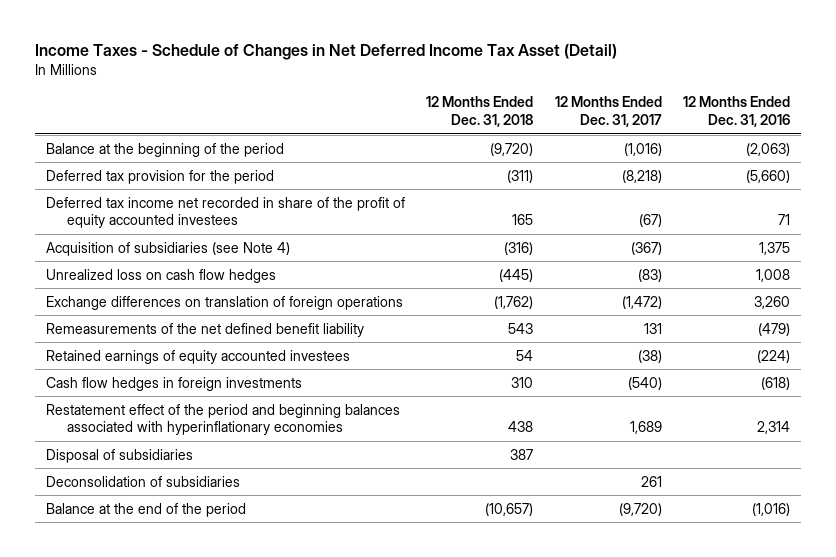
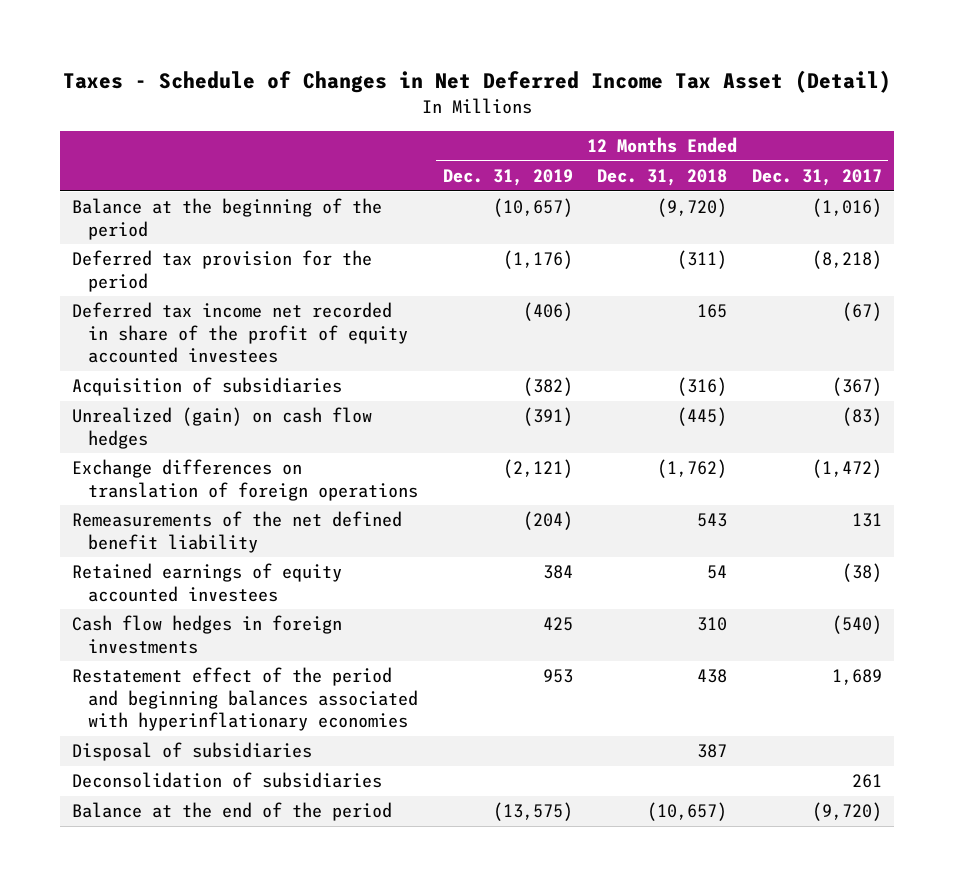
[34,44,617,61] Income Taxes - Schedule of Changes in Net Deferred Income Tax Asset (Detail) -> [63,70,892,94] Taxes - Schedule of Changes in Net Deferred Income Tax Asset (Detail)
[683,96,791,128] 12 Months Ended Dec. 31, 2016 -> none
none -> [442,168,573,186] Dec. 31, 2019
[45,241,290,256] Acquisition of subsidiaries (see Note 4) -> [72,377,343,397] Acquisition of subsidiaries
[45,268,276,283] Unrealized loss on cash flow hedges -> [72,407,373,449] Unrealized (gain) on cash flow hedges

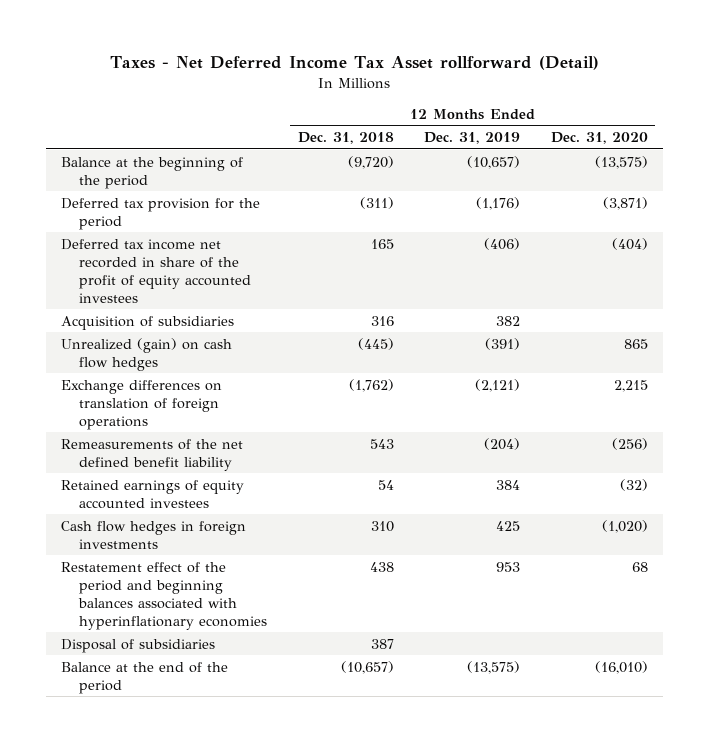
[63,70,892,94] Taxes - Schedule of Changes in Net Deferred Income Tax Asset (Detail) -> [110,56,600,71] Taxes - Net Deferred Income Tax Asset rollforward (Detail)
[751,168,882,186] Dec. 31, 2017 -> none
none -> [550,132,648,145] Dec. 31, 2020
[522,377,573,397] (382) -> [496,315,521,326] 382
[677,377,728,397] (316) -> [370,315,394,326] 316
[72,772,383,789] Deconsolidation of subsidiaries -> none

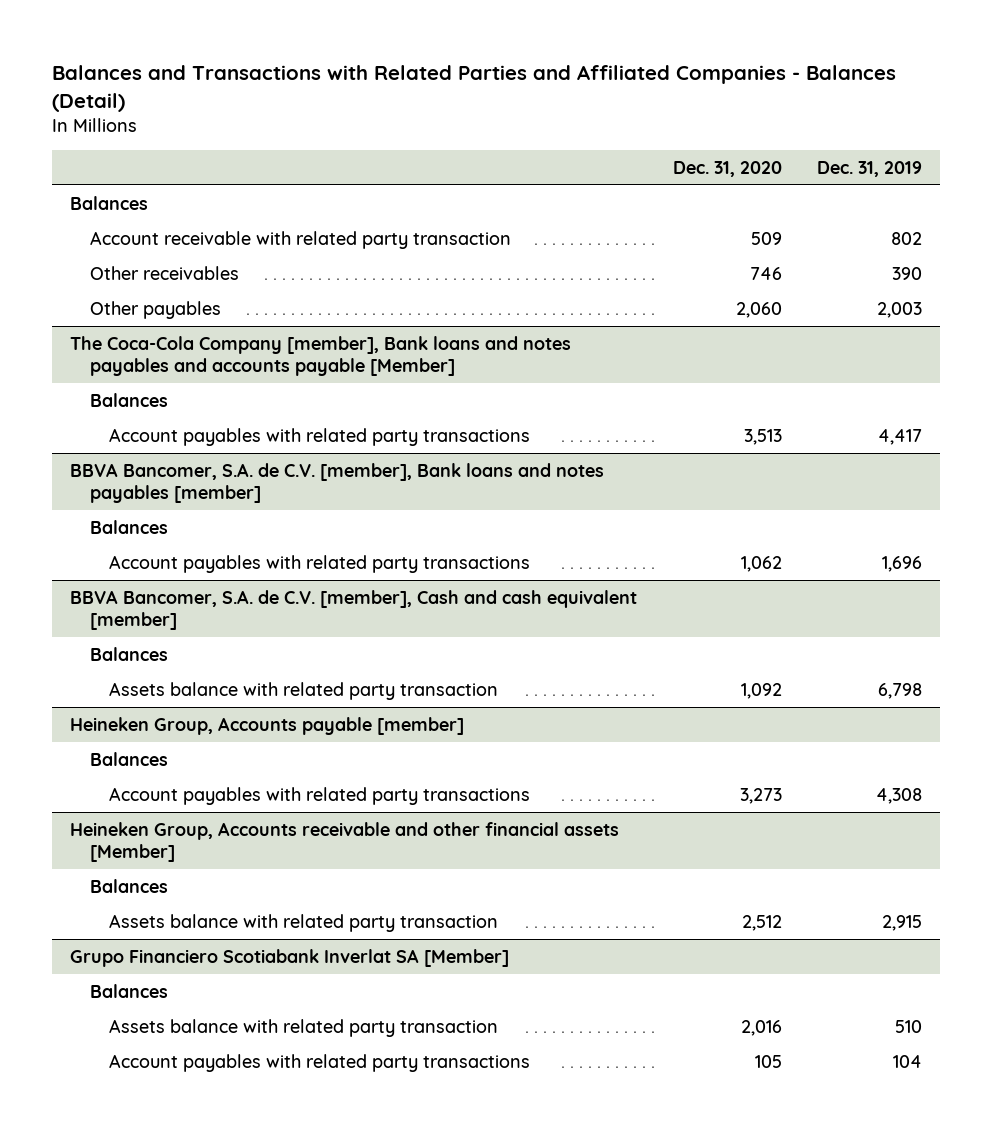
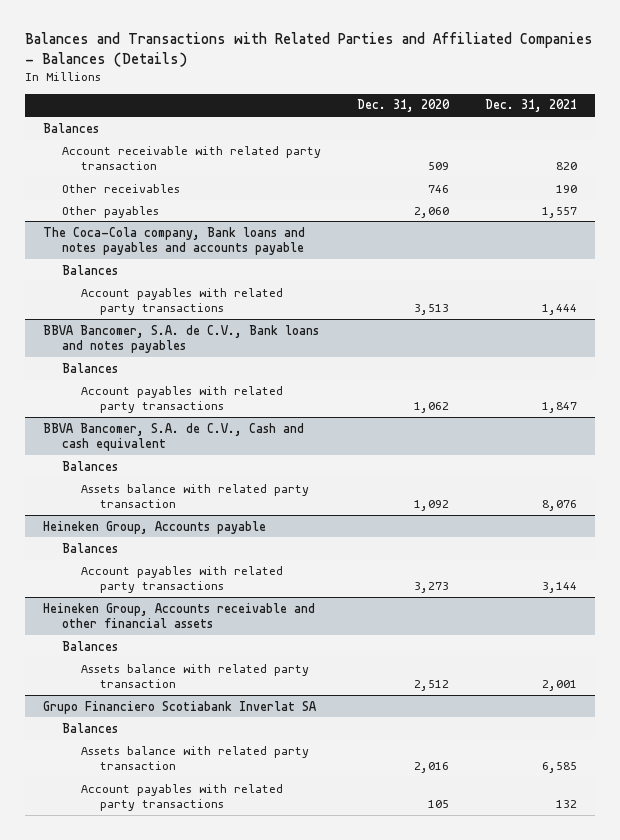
[52,65,897,112] Balances and Transactions with Related Parties and Affiliated Companies - Balances (Detail) -> [24,32,593,68] Balances and Transactions with Related Parties and Affiliated Companies - Balances (Details)
[817,160,923,177] Dec. 31, 2019 -> none
none -> [485,99,578,113] Dec. 31, 2021
[70,335,572,377] The Coca-Cola Company [member], Bank loans and notes payables and accounts payable [Member] -> [42,226,305,255] The Coca-Cola company, Bank loans and notes payables and accounts payable
[70,462,605,504] BBVA Bancomer, S.A. de C.V. [member], Bank loans and notes payables [member] -> [42,324,319,353] BBVA Bancomer, S.A. de C.V., Bank loans and notes payables
[70,589,638,631] BBVA Bancomer, S.A. de C.V. [member], Cash and cash equivalent [member] -> [42,422,304,451] BBVA Bancomer, S.A. de C.V., Cash and cash equivalent
[70,716,465,735] Heineken Group, Accounts payable [member] -> [42,520,266,534] Heineken Group, Accounts payable
[70,821,620,863] Heineken Group, Accounts receivable and other financial assets [Member] -> [42,602,315,628] Heineken Group, Accounts receivable and other financial assets
[70,948,510,967] Grupo Financiero Scotiabank Inverlat SA [Member] -> [42,700,316,714] Grupo Financiero Scotiabank Inverlat SA

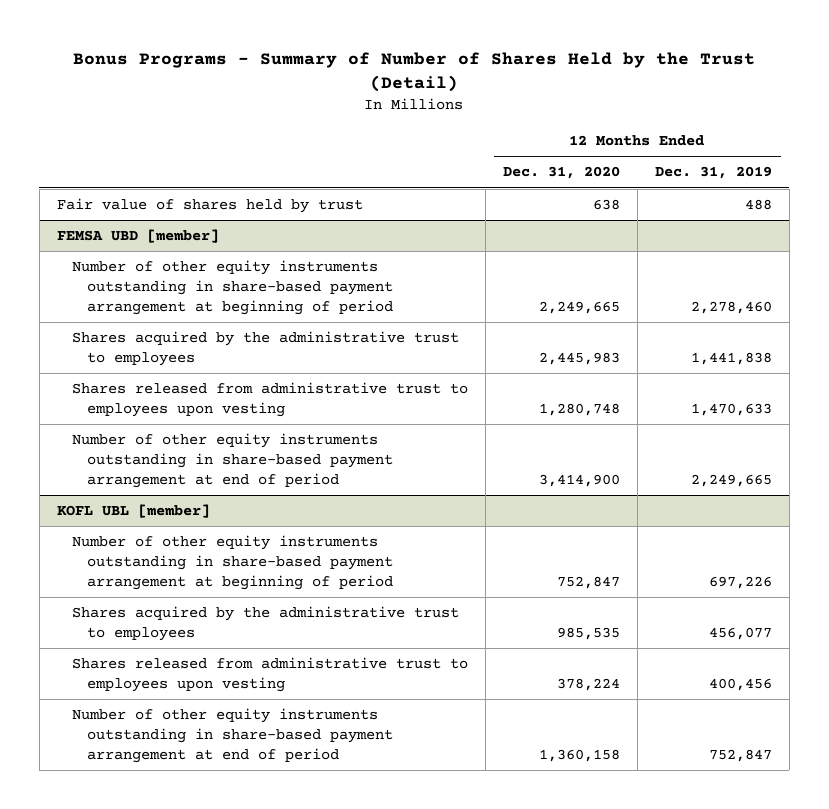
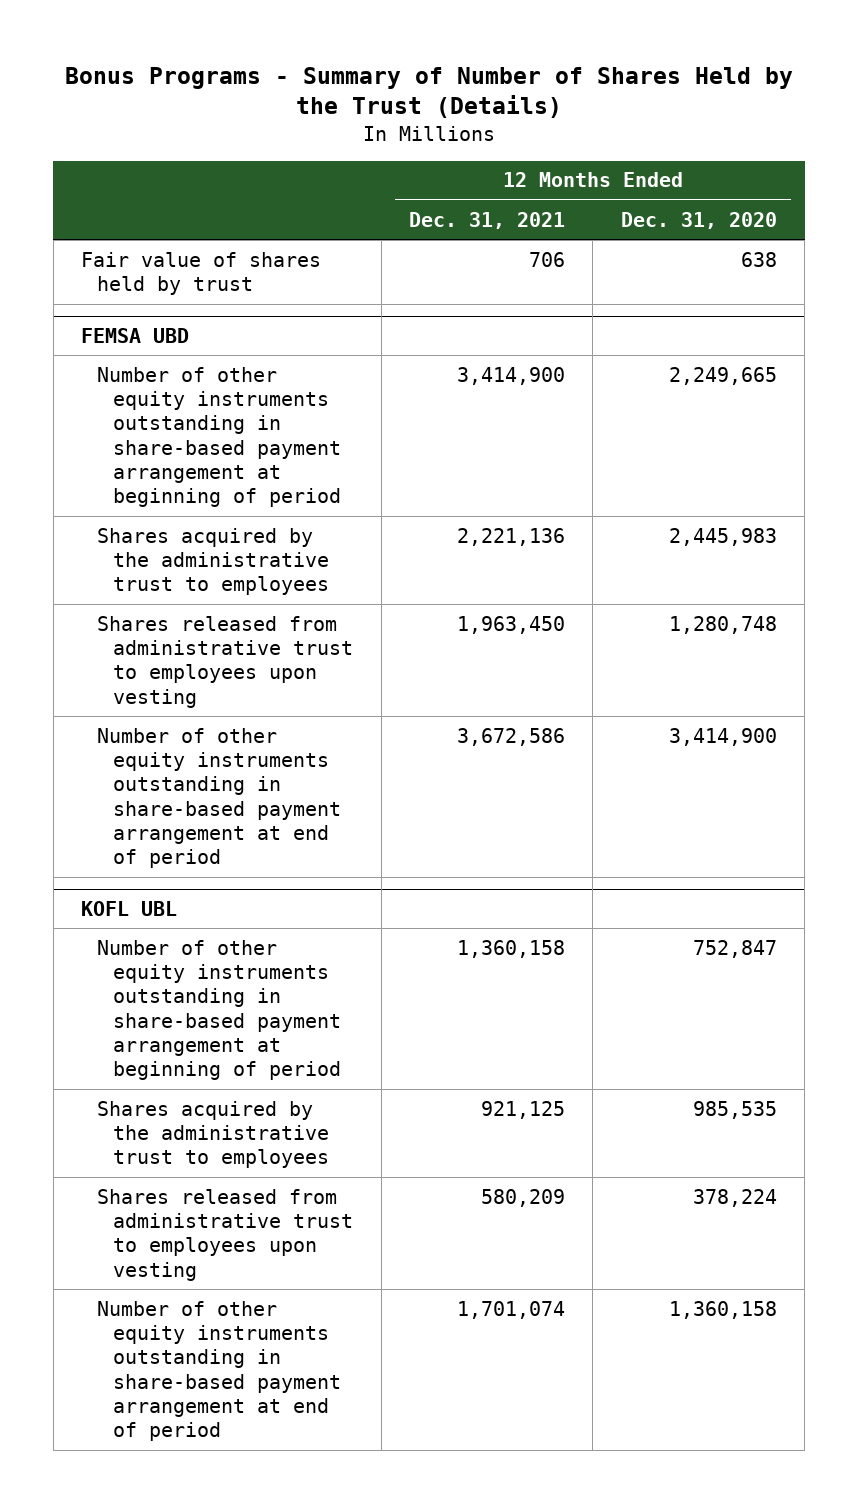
[73,51,756,92] Bonus Programs - Summary of Number of Shares Held by the Trust (Detail) -> [64,66,793,119] Bonus Programs - Summary of Number of Shares Held by the Trust (Details)
[654,166,772,180] Dec. 31, 2019 -> none
none -> [409,211,566,229] Dec. 31, 2021
[56,229,219,244] FEMSA UBD [member] -> [81,327,190,343] FEMSA UBD
[56,504,210,519] KOFL UBL [member] -> [81,900,178,916] KOFL UBL

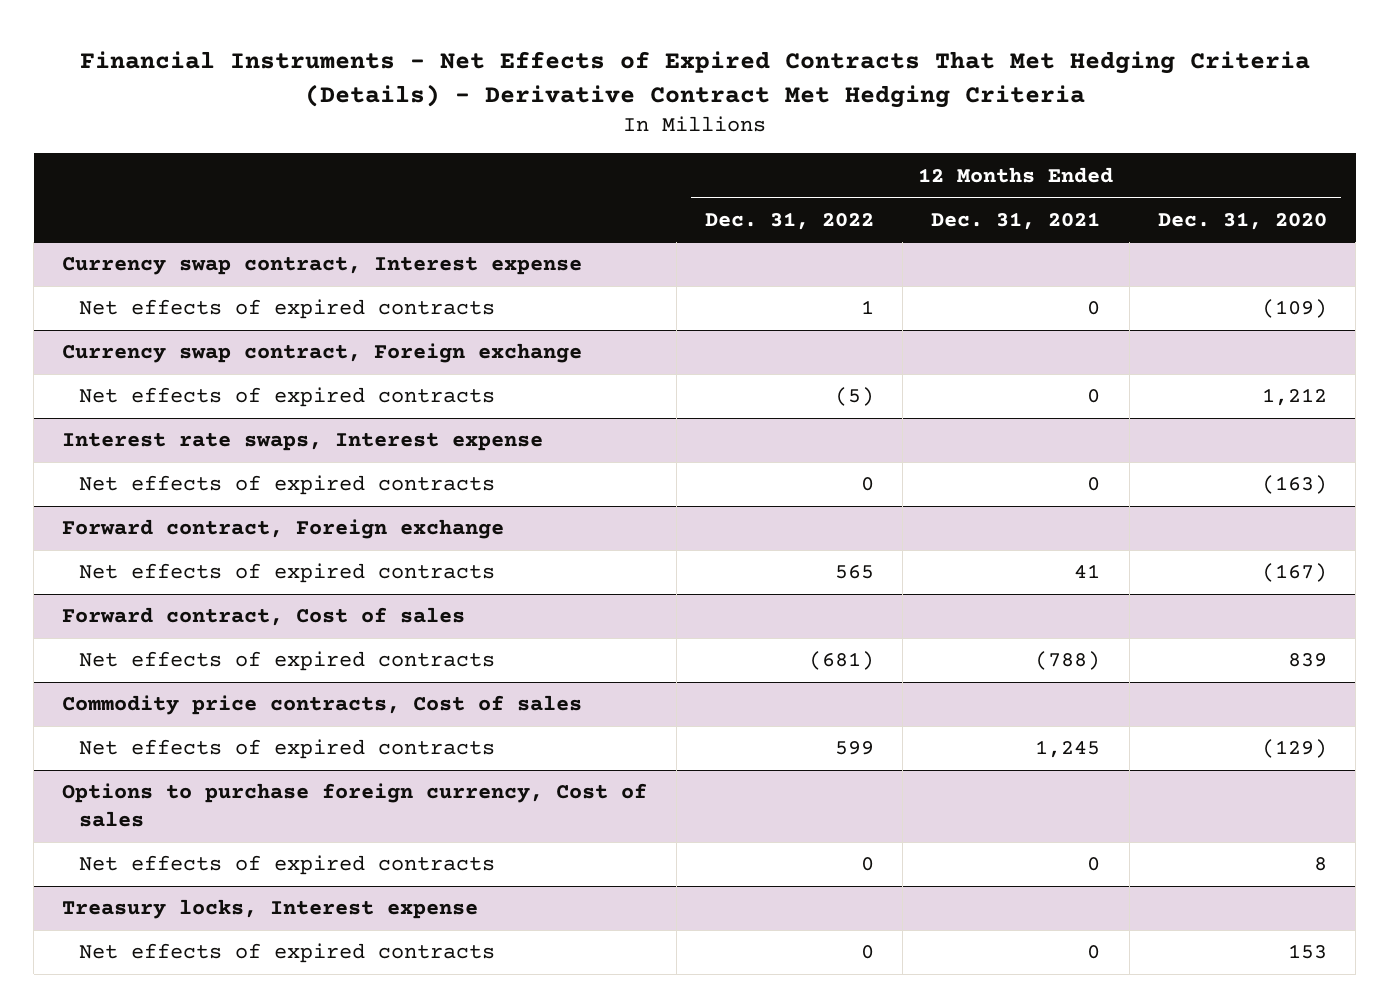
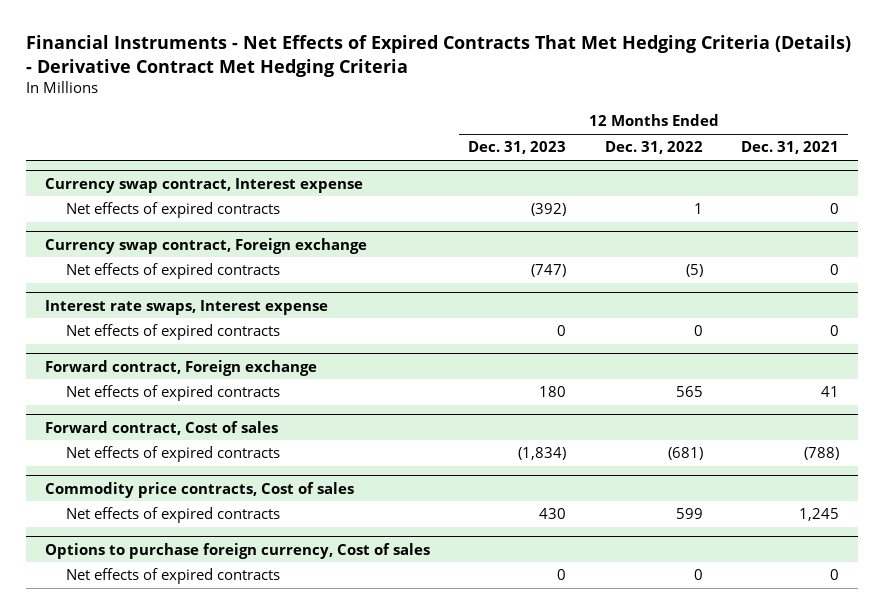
[1157,211,1327,230] Dec. 31, 2020 -> none
none -> [468,141,567,155] Dec. 31, 2023
[62,899,479,920] Treasury locks, Interest expense -> none
[79,943,496,964] Net effects of expired contracts -> none

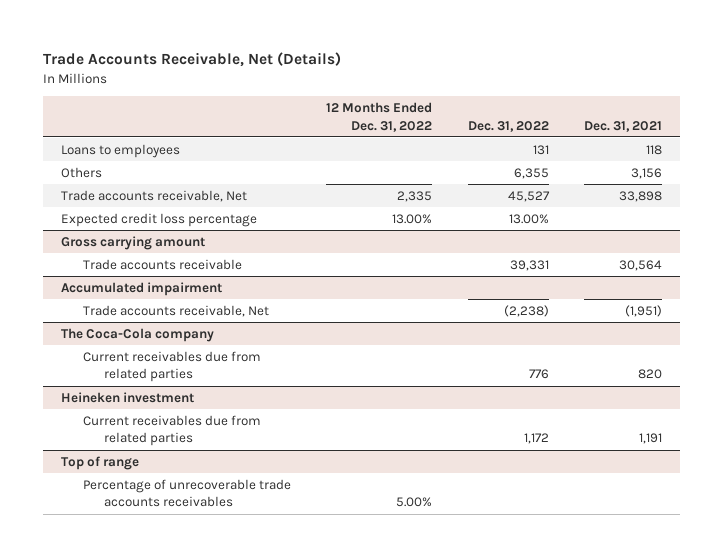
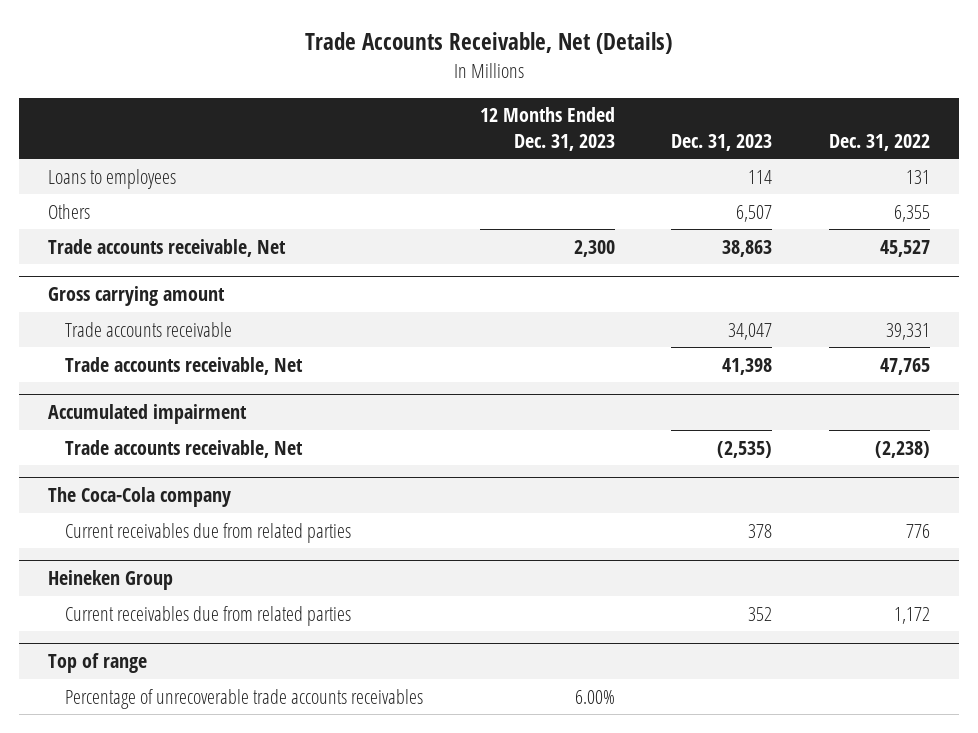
[326,101,433,132] 12 Months Ended Dec. 31, 2022 -> none
[584,120,663,132] Dec. 31, 2021 -> none
none -> [479,107,615,151] 12 Months Ended Dec. 31, 2023
none -> [671,133,773,151] Dec. 31, 2023
[61,212,258,227] Expected credit loss percentage -> none
none -> [64,356,303,375] Trade accounts receivable, Net
[61,391,195,403] Heineken investment -> [47,570,173,591] Heineken Group

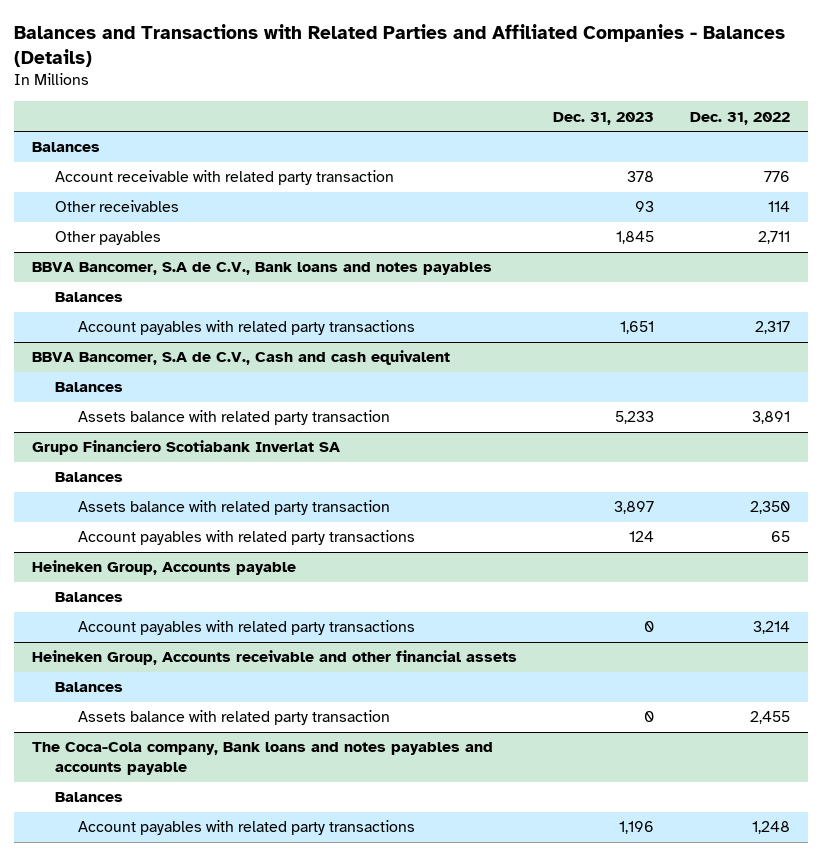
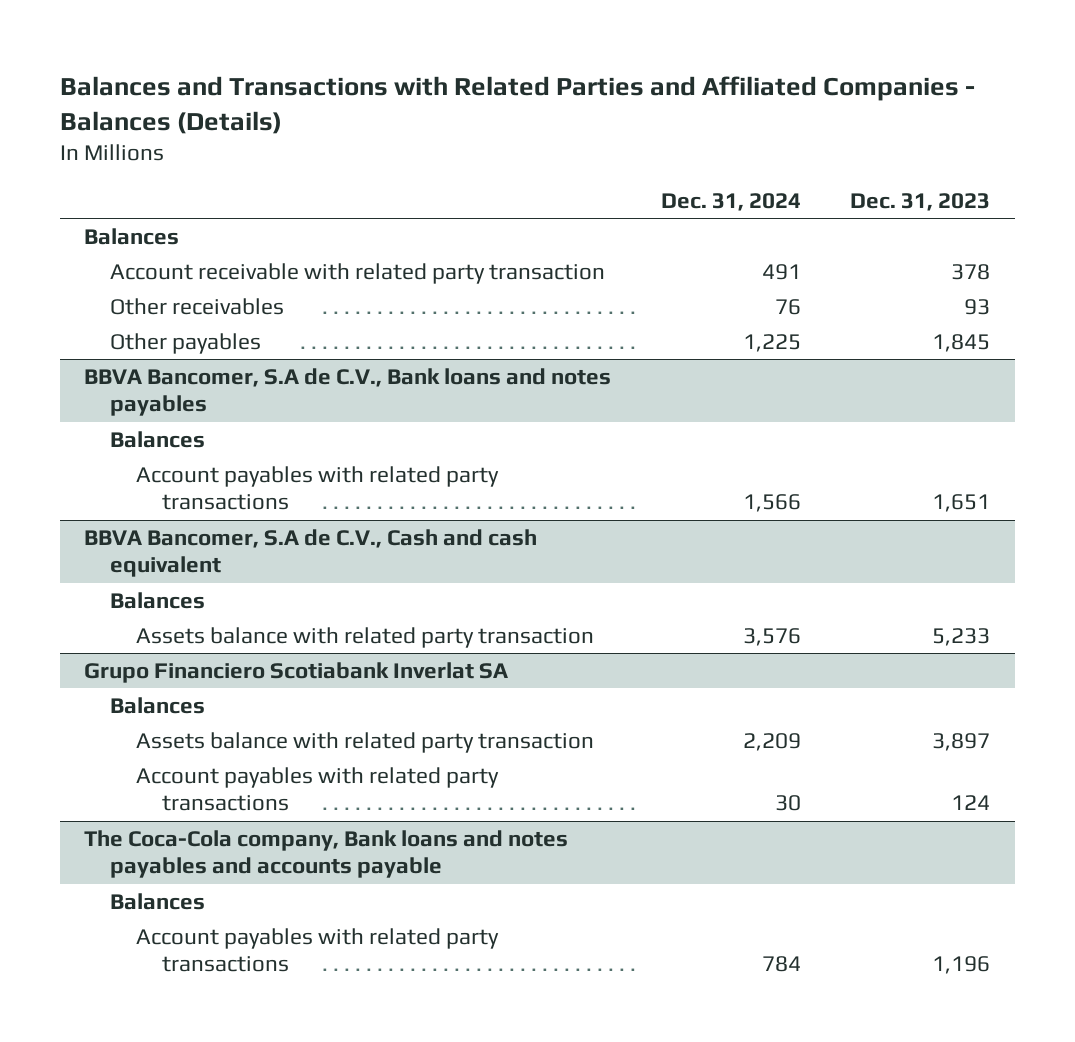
[689,111,790,125] Dec. 31, 2022 -> none
none -> [660,192,801,211] Dec. 31, 2024
[32,560,297,576] Heineken Group, Accounts payable -> none
[54,592,123,603] Balances -> none
[77,620,415,636] Account payables with related party transactions -> none
[32,650,518,666] Heineken Group, Accounts receivable and other financial assets -> none
[54,682,123,693] Balances -> none
[77,710,390,726] Assets balance with related party transaction -> none

